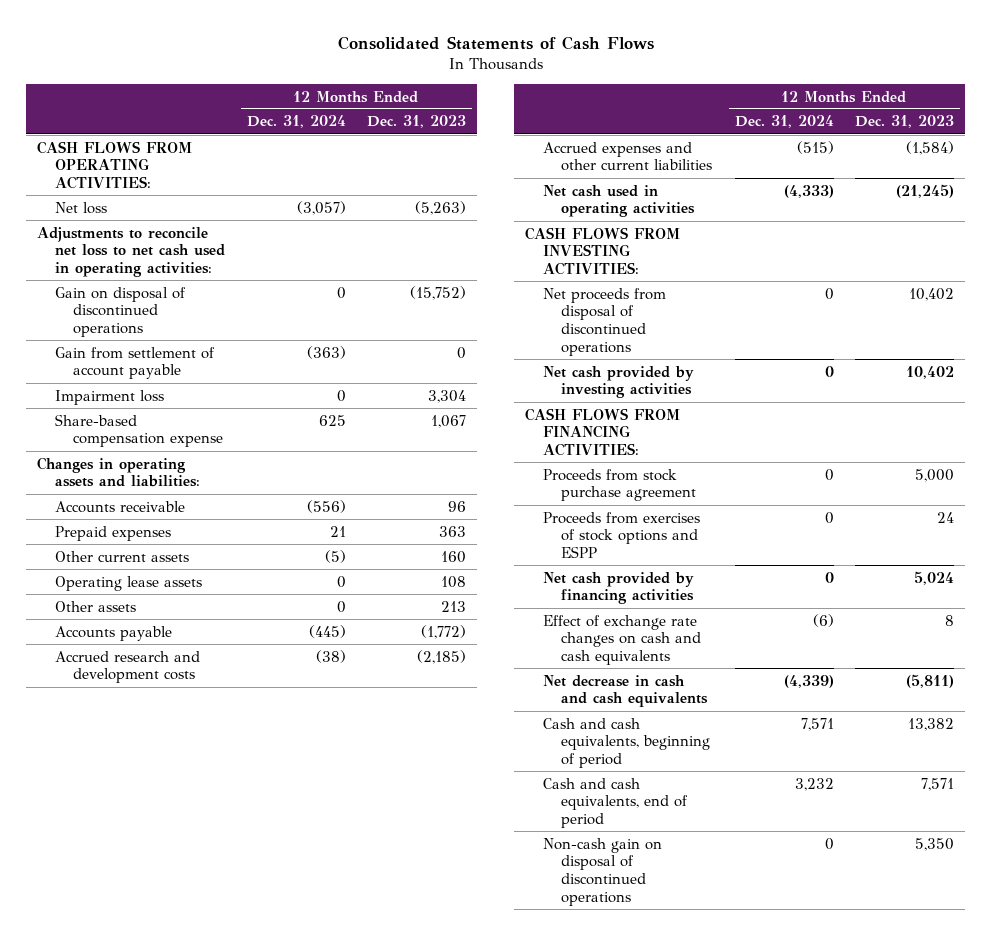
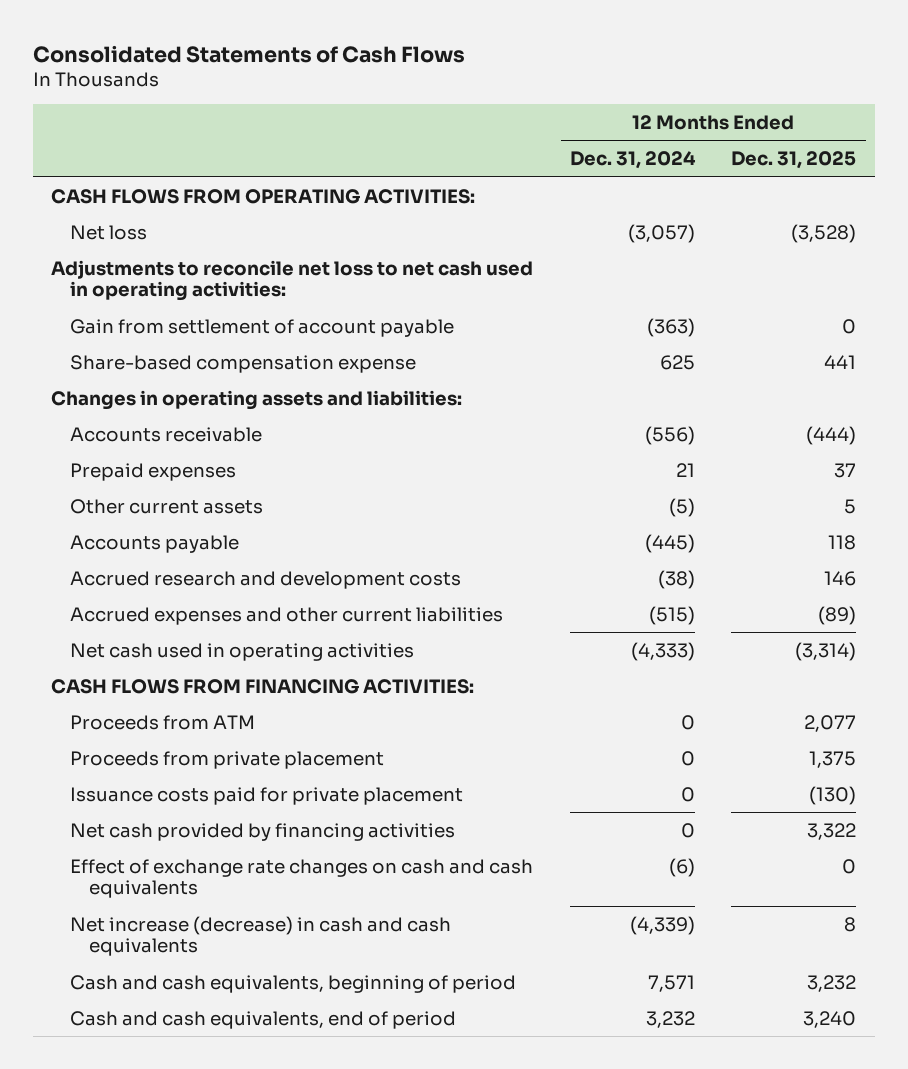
[367,115,467,129] Dec. 31, 2023 -> none
none -> [731,151,857,170] Dec. 31, 2025
[54,286,186,337] Gain on disposal of discontinued operations -> none
[54,389,164,405] Impairment loss -> none
[54,575,202,591] Operating lease assets -> none
[54,600,136,612] Other assets -> none
[525,226,681,275] CASH FLOWS FROM INVESTING ACTIVITIES: -> none
[542,287,666,356] Net proceeds from disposal of discontinued operations -> none
[542,365,694,399] Net cash provided by investing activities -> none
[542,511,700,558] Proceeds from exercises of stock options and ESPP -> none
none -> [70,714,256,730] Proceeds from ATM
[542,468,696,502] Proceeds from stock purchase agreement -> [70,750,385,769] Proceeds from private placement
none -> [70,786,464,805] Issuance costs paid for private placement
[542,674,708,708] Net decrease in cash and cash equivalents -> [70,915,452,957] Net increase (decrease) in cash and cash equivalents
[542,837,662,906] Non-cash gain on disposal of discontinued operations -> none

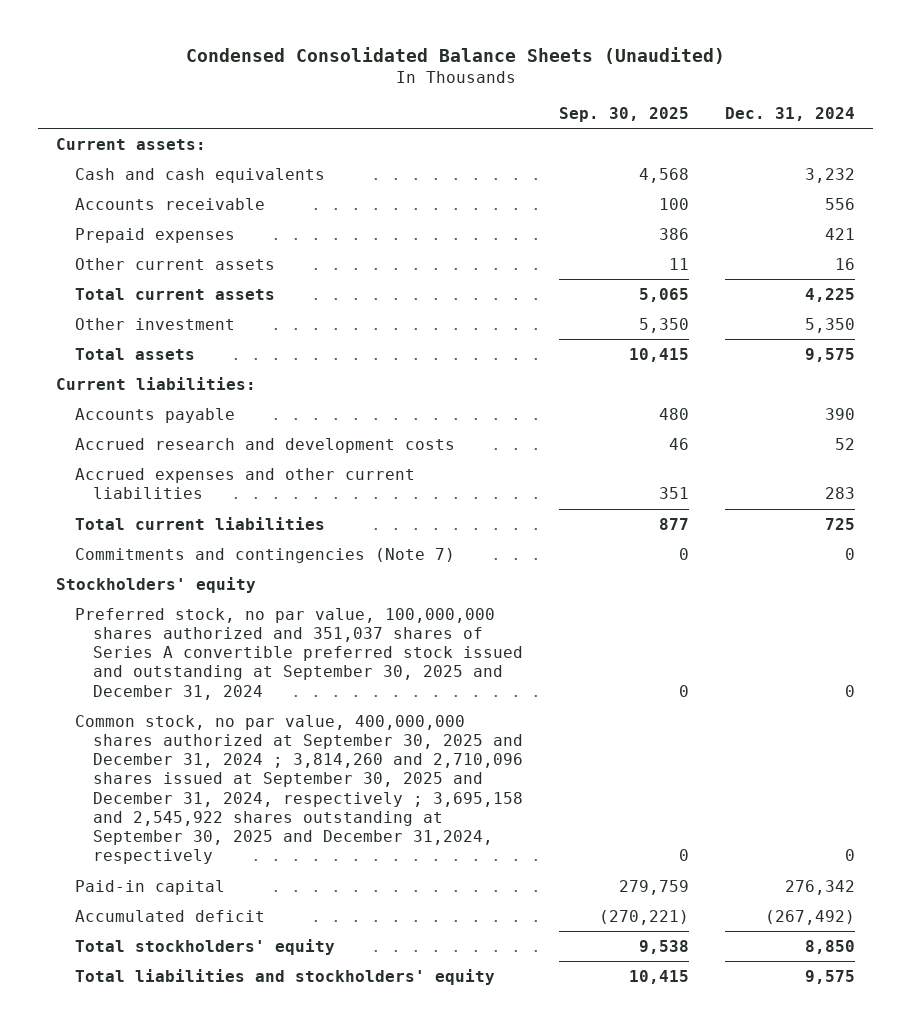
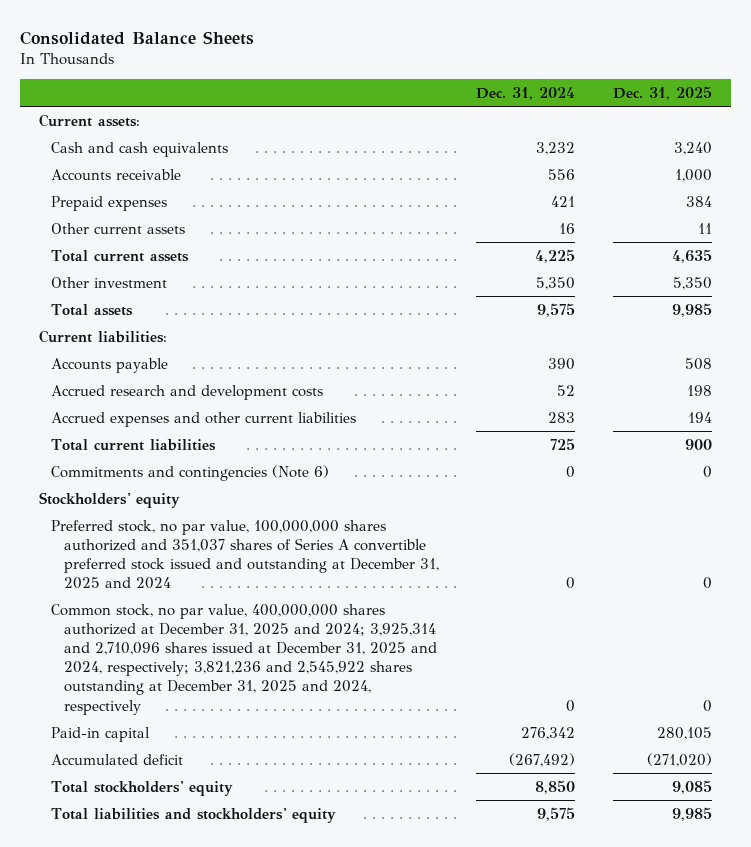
[185,46,725,64] Condensed Consolidated Balance Sheets (Unaudited) -> [20,30,255,45] Consolidated Balance Sheets
[559,106,690,122] Sep. 30, 2025 -> none
none -> [613,85,713,100] Dec. 31, 2025
[74,547,455,563] Commitments and contingencies (Note 7) -> [51,464,330,481] Commitments and contingencies (Note 6)
[74,607,524,700] Preferred stock, no par value, 100,000,000 shares authorized and 351,037 shares of Series A convertible preferred stock issued and outstanding at September 30, 2025 and December 31, 2024 -> [51,519,439,590] Preferred stock, no par value, 100,000,000 shares authorized and 351,037 shares of Series A convertible preferred stock issued and outstanding at December 31, 2025 and 2024
[74,714,524,865] Common stock, no par value, 400,000,000 shares authorized at September 30, 2025 and December 31, 2024 ; 3,814,260 and 2,710,096 shares issued at September 30, 2025 and December 31, 2024, respectively ; 3,695,158 and 2,545,922 shares outstanding at September 30, 2025 and December 31,2024, respectively -> [51,603,437,715] Common stock, no par value, 400,000,000 shares authorized at December 31, 2025 and 2024; 3,925,314 and 2,710,096 shares issued at December 31, 2025 and 2024, respectively; 3,821,236 and 2,545,922 shares outstanding at December 31, 2025 and 2024, respectively

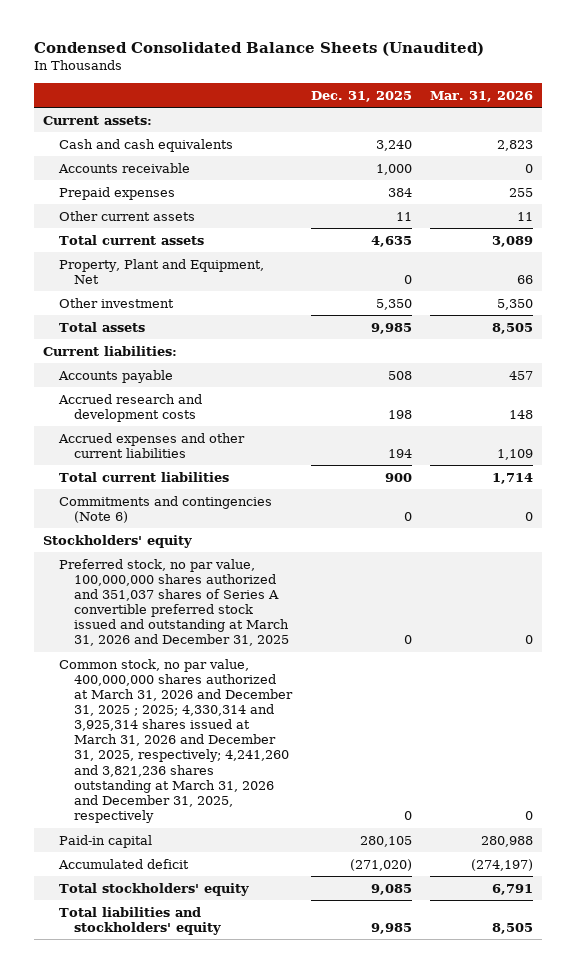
[20,30,255,45] Consolidated Balance Sheets -> [34,42,485,57] Condensed Consolidated Balance Sheets (Unaudited)
[476,86,576,100] Dec. 31, 2024 -> none
none -> [429,90,533,102] Mar. 31, 2026
none -> [58,258,264,284] Property, Plant and Equipment, Net
[51,519,439,590] Preferred stock, no par value, 100,000,000 shares authorized and 351,037 shares of Series A convertible preferred stock issued and outstanding at December 31, 2025 and 2024 -> [58,558,290,647] Preferred stock, no par value, 100,000,000 shares authorized and 351,037 shares of Series A convertible preferred stock issued and outstanding at March 31, 2026 and December 31, 2025
[51,603,437,715] Common stock, no par value, 400,000,000 shares authorized at December 31, 2025 and 2024; 3,925,314 and 2,710,096 shares issued at December 31, 2025 and 2024, respectively; 3,821,236 and 2,545,922 shares outstanding at December 31, 2025 and 2024, respectively -> [58,658,294,824] Common stock, no par value, 400,000,000 shares authorized at March 31, 2026 and December 31, 2025 ; 2025; 4,330,314 and 3,925,314 shares issued at March 31, 2026 and December 31, 2025, respectively; 4,241,260 and 3,821,236 shares outstanding at March 31, 2026 and December 31, 2025, respectively

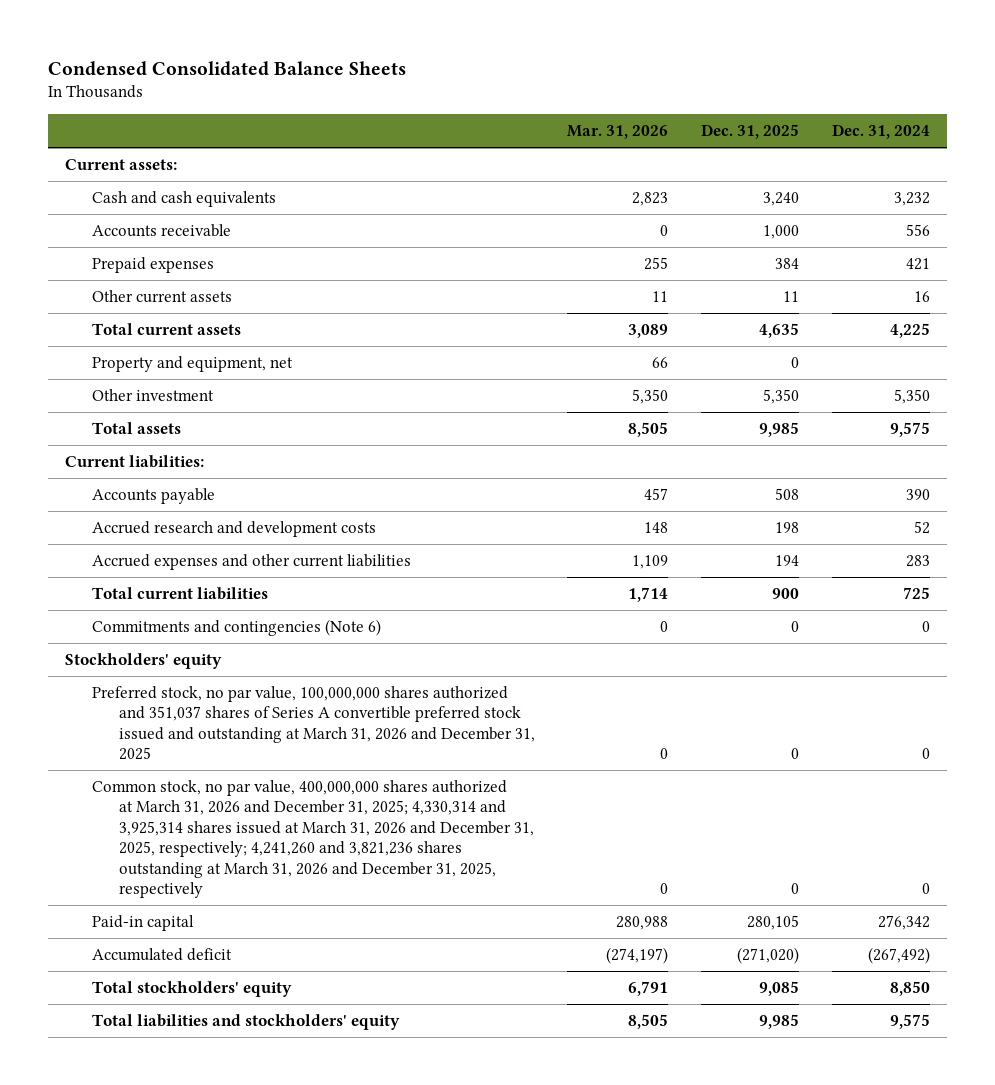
[34,42,485,57] Condensed Consolidated Balance Sheets (Unaudited) -> [48,60,407,76] Condensed Consolidated Balance Sheets
none -> [832,123,931,139] Dec. 31, 2024
[58,258,264,284] Property, Plant and Equipment, Net -> [91,356,293,373] Property and equipment, net
[58,658,294,824] Common stock, no par value, 400,000,000 shares authorized at March 31, 2026 and December 31, 2025 ; 2025; 4,330,314 and 3,925,314 shares issued at March 31, 2026 and December 31, 2025, respectively; 4,241,260 and 3,821,236 shares outstanding at March 31, 2026 and December 31, 2025, respectively -> [91,780,534,899] Common stock, no par value, 400,000,000 shares authorized at March 31, 2026 and December 31, 2025; 4,330,314 and 3,925,314 shares issued at March 31, 2026 and December 31, 2025, respectively; 4,241,260 and 3,821,236 shares outstanding at March 31, 2026 and December 31, 2025, respectively

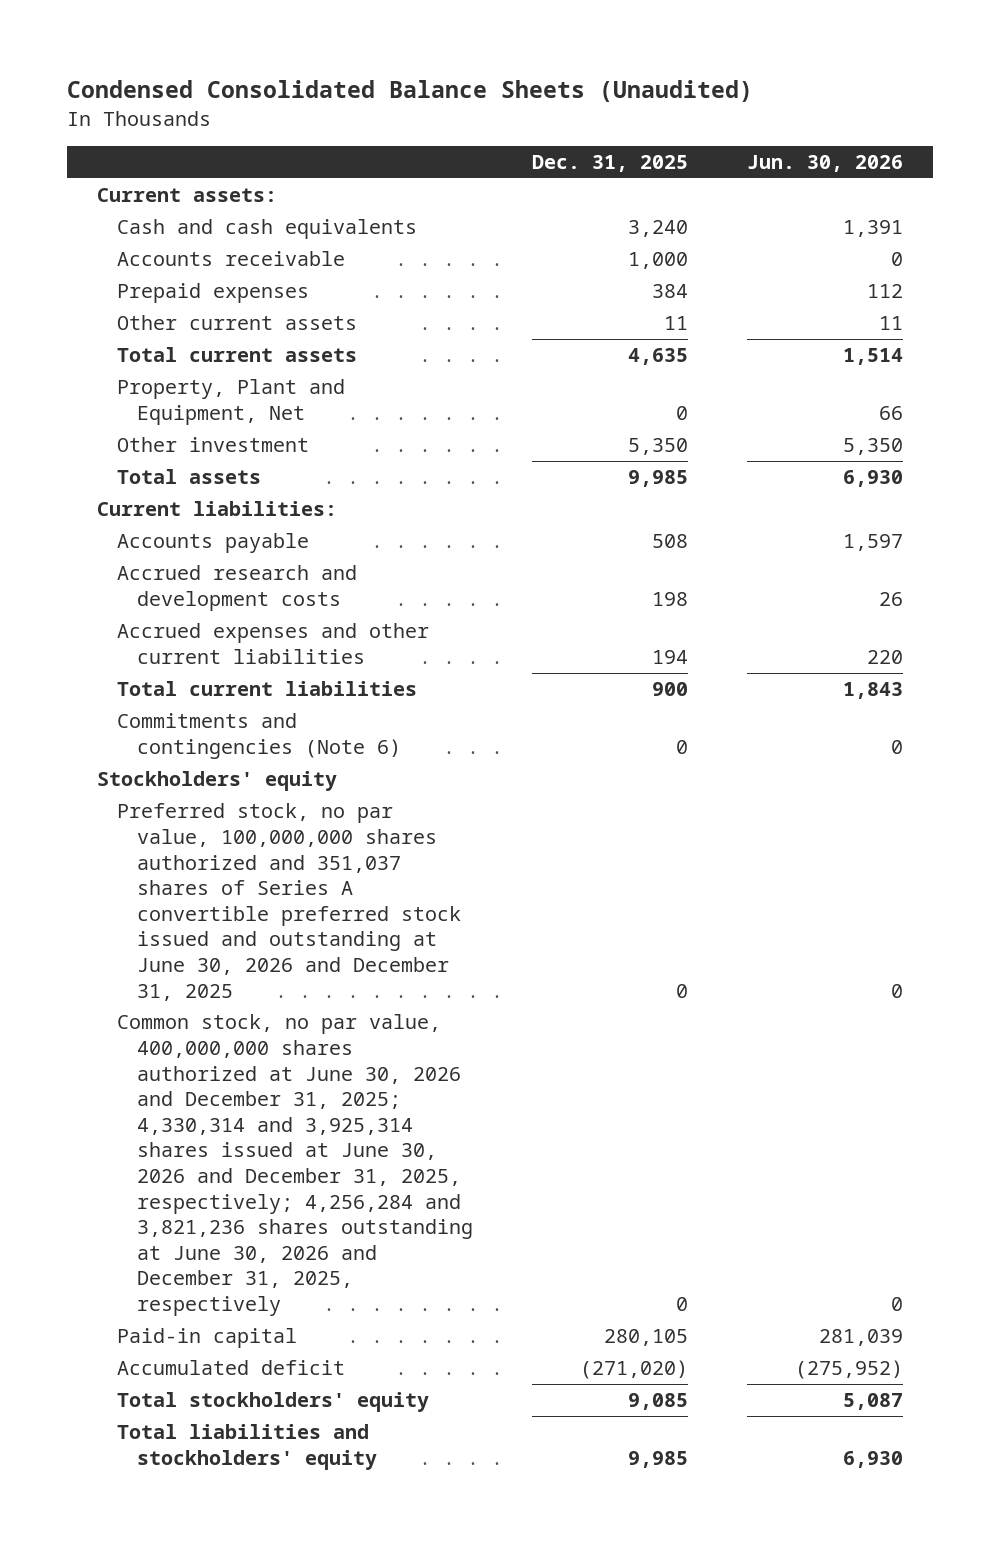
[48,60,407,76] Condensed Consolidated Balance Sheets -> [67,80,754,103] Condensed Consolidated Balance Sheets (Unaudited)
[567,124,669,139] Mar. 31, 2026 -> none
[832,123,931,139] Dec. 31, 2024 -> none
none -> [747,155,904,173] Jun. 30, 2026
[91,356,293,373] Property and equipment, net -> [117,379,346,425] Property, Plant and Equipment, Net
[91,686,535,761] Preferred stock, no par value, 100,000,000 shares authorized and 351,037 shares of Series A convertible preferred stock issued and outstanding at March 31, 2026 and December 31, 2025 -> [117,803,462,1001] Preferred stock, no par value, 100,000,000 shares authorized and 351,037 shares of Series A convertible preferred stock issued and outstanding at June 30, 2026 and December 31, 2025
[91,780,534,899] Common stock, no par value, 400,000,000 shares authorized at March 31, 2026 and December 31, 2025; 4,330,314 and 3,925,314 shares issued at March 31, 2026 and December 31, 2025, respectively; 4,241,260 and 3,821,236 shares outstanding at March 31, 2026 and December 31, 2025, respectively -> [117,1014,474,1317] Common stock, no par value, 400,000,000 shares authorized at June 30, 2026 and December 31, 2025; 4,330,314 and 3,925,314 shares issued at June 30, 2026 and December 31, 2025, respectively; 4,256,284 and 3,821,236 shares outstanding at June 30, 2026 and December 31, 2025, respectively

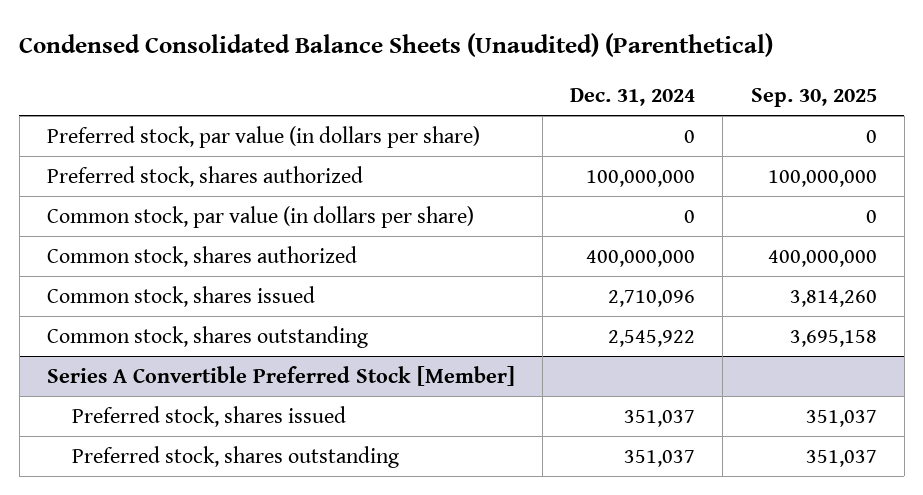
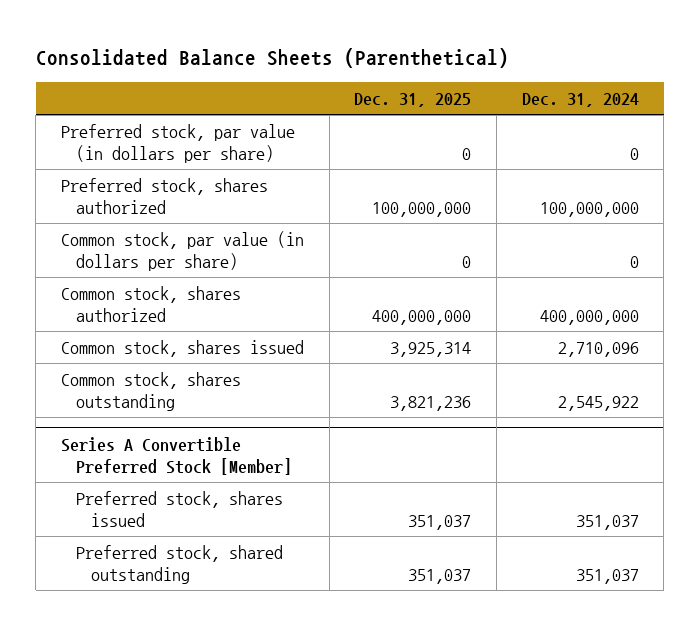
[19,33,774,58] Condensed Consolidated Balance Sheets (Unaudited) (Parenthetical) -> [35,47,509,68] Consolidated Balance Sheets (Parenthetical)
[750,87,877,107] Sep. 30, 2025 -> none
none -> [354,93,472,108] Dec. 31, 2025
[72,445,400,468] Preferred stock, shares outstanding -> [75,545,283,584] Preferred stock, shared outstanding

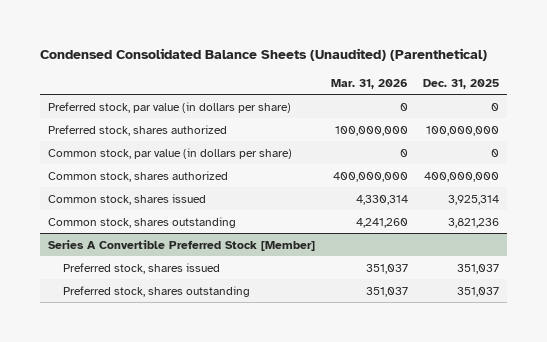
[35,47,509,68] Consolidated Balance Sheets (Parenthetical) -> [40,48,488,62] Condensed Consolidated Balance Sheets (Unaudited) (Parenthetical)
[521,93,639,108] Dec. 31, 2024 -> none
none -> [330,79,408,90] Mar. 31, 2026
[75,545,283,584] Preferred stock, shared outstanding -> [62,285,250,297] Preferred stock, shares outstanding

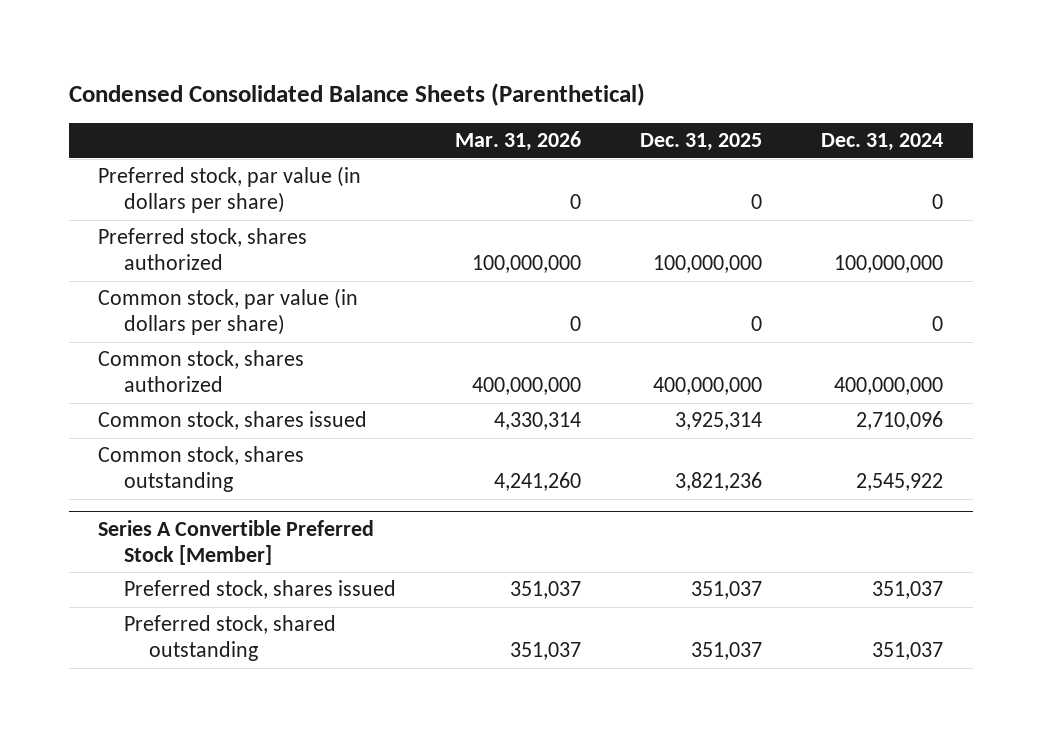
[40,48,488,62] Condensed Consolidated Balance Sheets (Unaudited) (Parenthetical) -> [68,82,645,106] Condensed Consolidated Balance Sheets (Parenthetical)
none -> [821,133,944,152] Dec. 31, 2024
[62,285,250,297] Preferred stock, shares outstanding -> [123,615,336,662] Preferred stock, shared outstanding

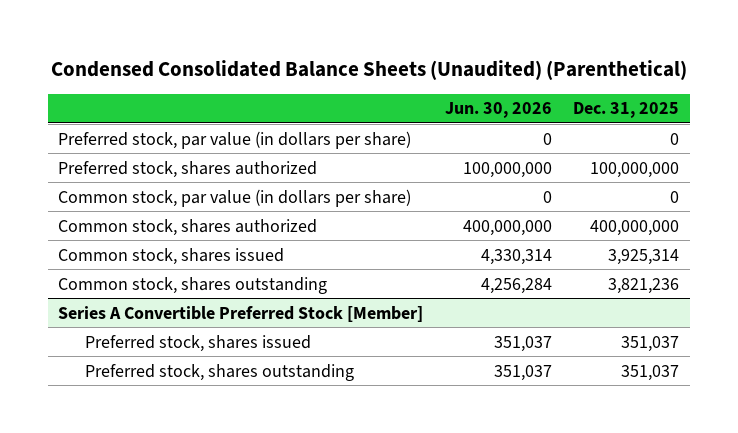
[68,82,645,106] Condensed Consolidated Balance Sheets (Parenthetical) -> [50,59,687,80] Condensed Consolidated Balance Sheets (Unaudited) (Parenthetical)
[454,131,581,152] Mar. 31, 2026 -> none
[821,133,944,152] Dec. 31, 2024 -> none
none -> [444,102,552,119] Jun. 30, 2026
[123,615,336,662] Preferred stock, shared outstanding -> [84,363,354,381] Preferred stock, shares outstanding

